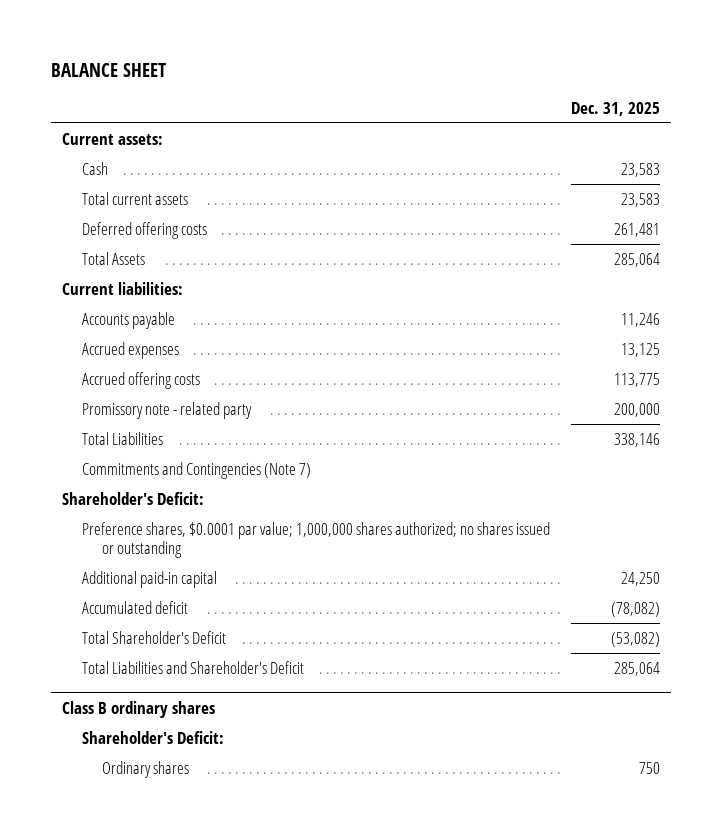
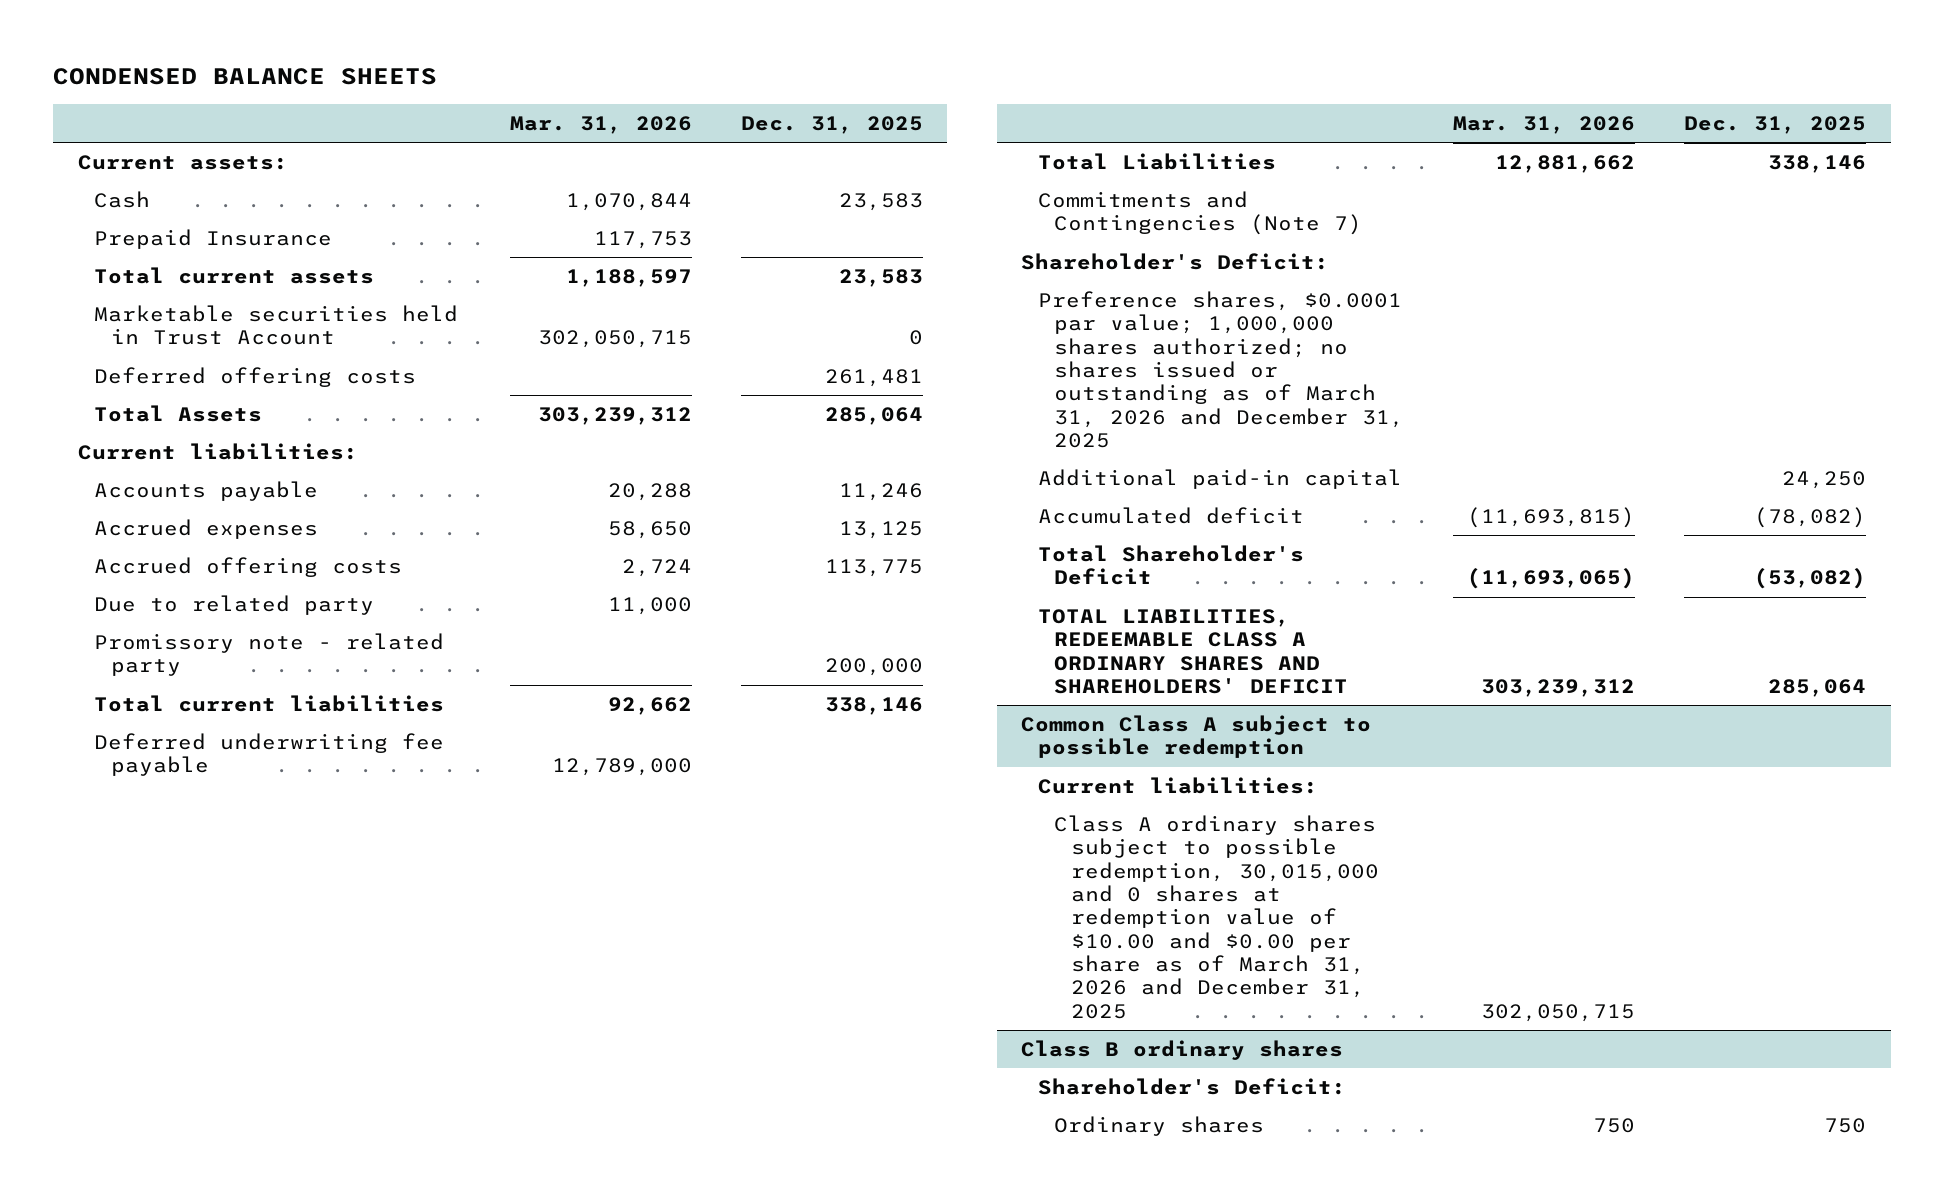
[51,62,167,77] BALANCE SHEET -> [53,68,438,86] CONDENSED BALANCE SHEETS
none -> [509,115,692,134] Mar. 31, 2026
none -> [94,229,333,250] Prepaid Insurance
none -> [94,305,459,346] Marketable securities held in Trust Account
none -> [94,595,375,616] Due to related party
none -> [94,695,445,713] Total current liabilities
none -> [94,733,445,777] Deferred underwriting fee payable
[82,521,551,559] Preference shares, $0.0001 par value; 1,000,000 shares authorized; no shares issued or outstanding -> [1037,291,1405,449] Preference shares, $0.0001 par value; 1,000,000 shares authorized; no shares issued or outstanding as of March 31, 2026 and December 31, 2025
[82,660,305,674] Total Liabilities and Shareholder's Deficit -> [1037,609,1349,695] TOTAL LIABILITIES, REDEEMABLE CLASS A ORDINARY SHARES AND SHAREHOLDERS' DEFICIT
none -> [1021,715,1372,759] Common Class A subject to possible redemption
none -> [1037,777,1318,795] Current liabilities:
none -> [1054,815,1379,1019] Class A ordinary shares subject to possible redemption, 30,015,000 and 0 shares at redemption value of $10.00 and $0.00 per share as of March 31, 2026 and December 31, 2025

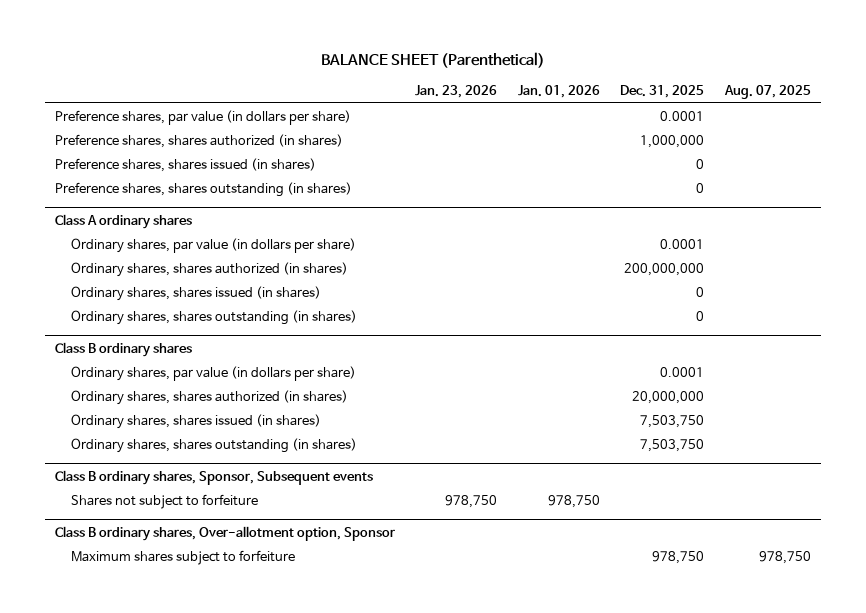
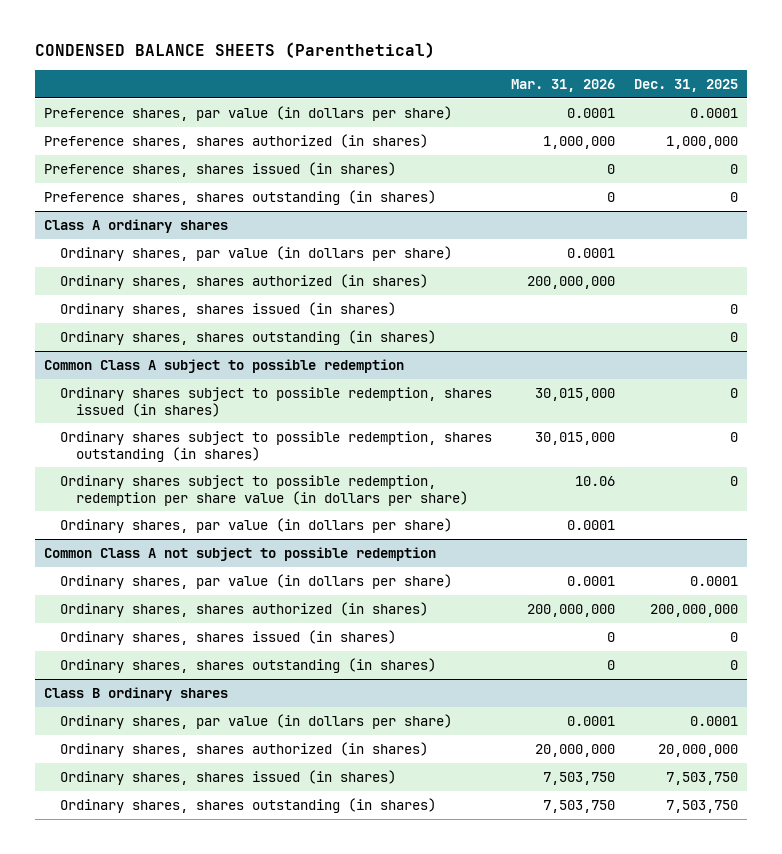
[320,52,545,69] BALANCE SHEET (Parenthetical) -> [34,42,435,59] CONDENSED BALANCE SHEETS (Parenthetical)
[415,85,498,99] Jan. 23, 2026 -> none
[517,85,600,99] Jan. 01, 2026 -> none
[723,85,811,100] Aug. 07, 2025 -> none
none -> [510,79,615,93] Mar. 31, 2026
none -> [59,245,452,261] Ordinary shares, par value (in dollars per share)
none -> [59,273,428,289] Ordinary shares, shares authorized (in shares)
none -> [59,301,396,317] Ordinary shares, shares issued (in shares)
none -> [59,329,436,345] Ordinary shares, shares outstanding (in shares)
none -> [44,358,405,373] Common Class A subject to possible redemption
none -> [59,386,492,417] Ordinary shares subject to possible redemption, shares issued (in shares)
none -> [59,430,492,462] Ordinary shares subject to possible redemption, shares outstanding (in shares)
none -> [59,474,468,506] Ordinary shares subject to possible redemption, redemption per share value (in dollars per share)
none -> [59,517,452,533] Ordinary shares, par value (in dollars per share)
none -> [44,546,437,561] Common Class A not subject to possible redemption
[54,469,373,485] Class B ordinary shares, Sponsor, Subsequent events -> none
[70,493,258,509] Shares not subject to forfeiture -> none
[54,525,395,541] Class B ordinary shares, Over-allotment option, Sponsor -> none
[70,549,295,565] Maximum shares subject to forfeiture -> none

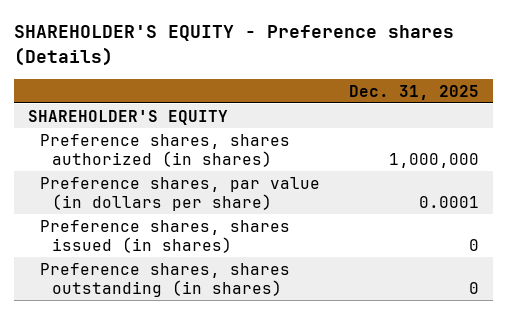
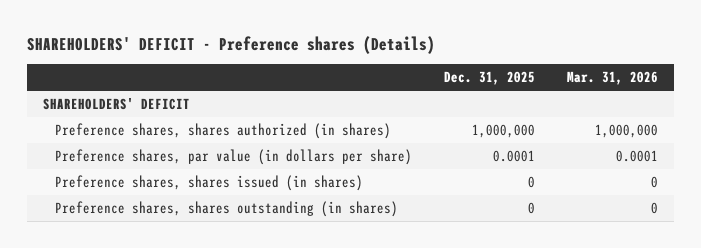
[13,25,454,66] SHAREHOLDER'S EQUITY - Preference shares (Details) -> [26,35,435,54] SHAREHOLDERS' DEFICIT - Preference shares (Details)
none -> [566,71,658,86] Mar. 31, 2026
[28,109,229,125] SHAREHOLDER'S EQUITY -> [42,98,190,111] SHAREHOLDERS' DEFICIT

